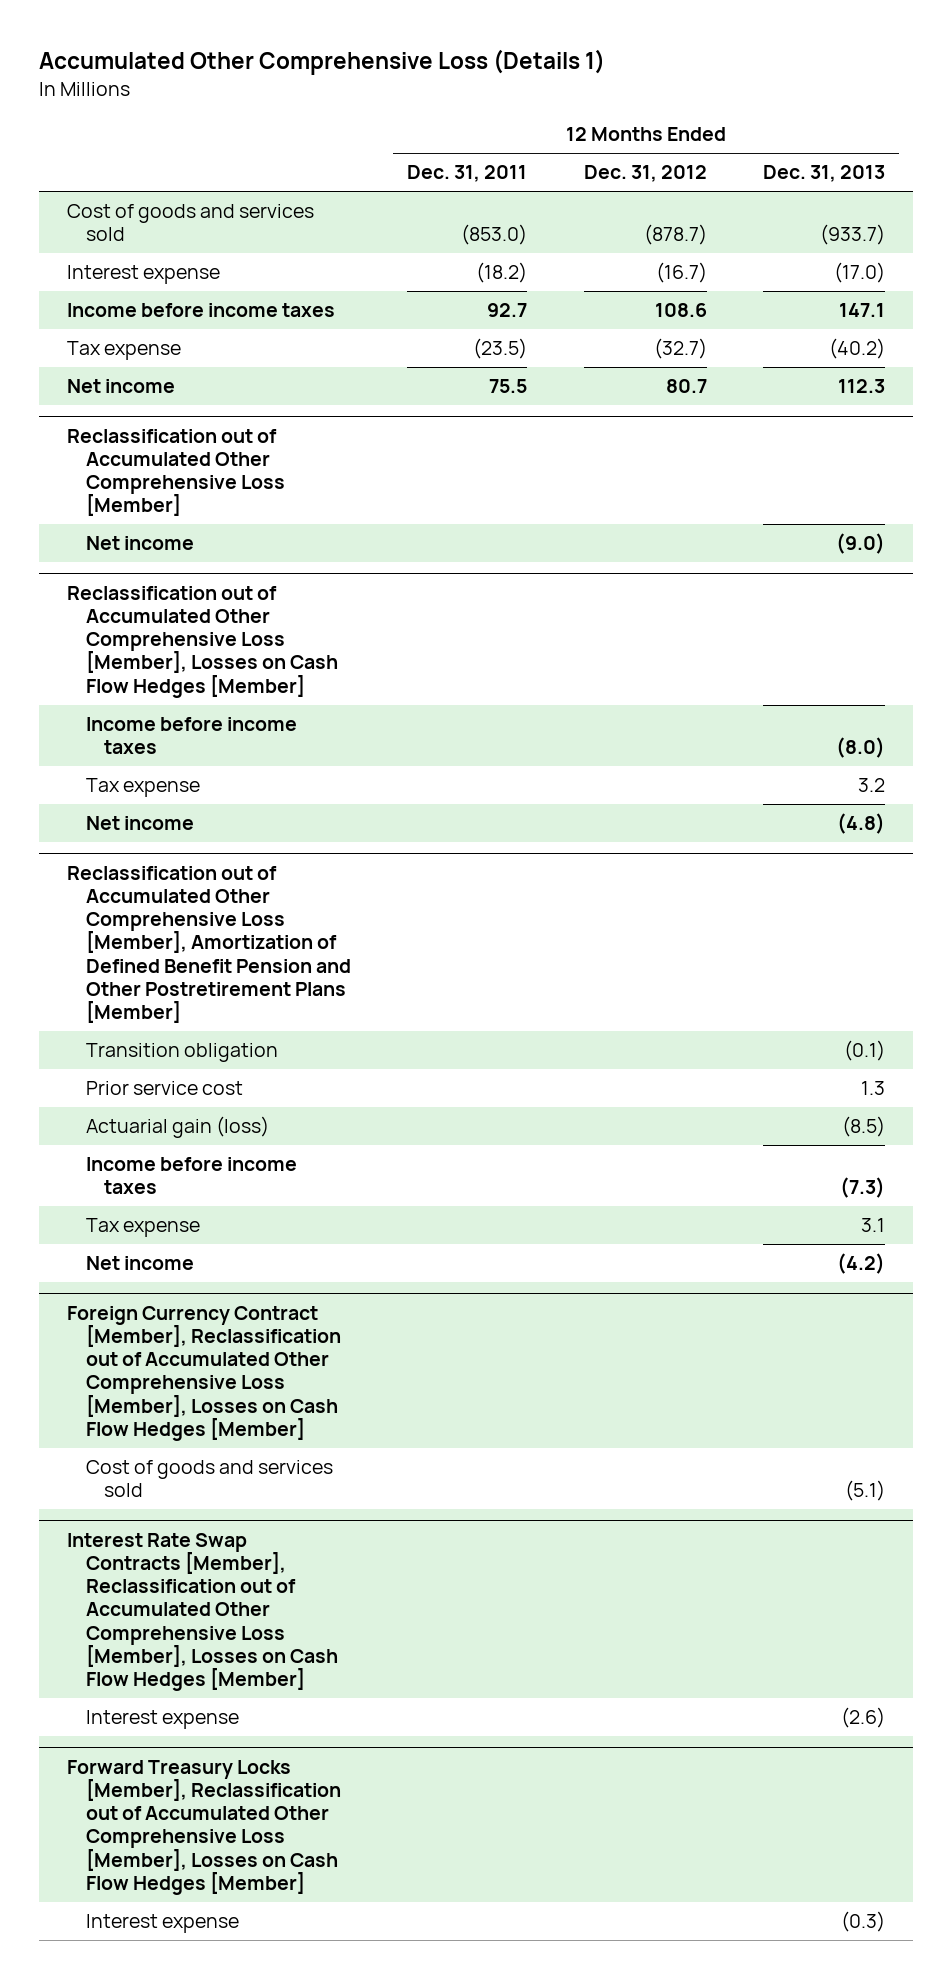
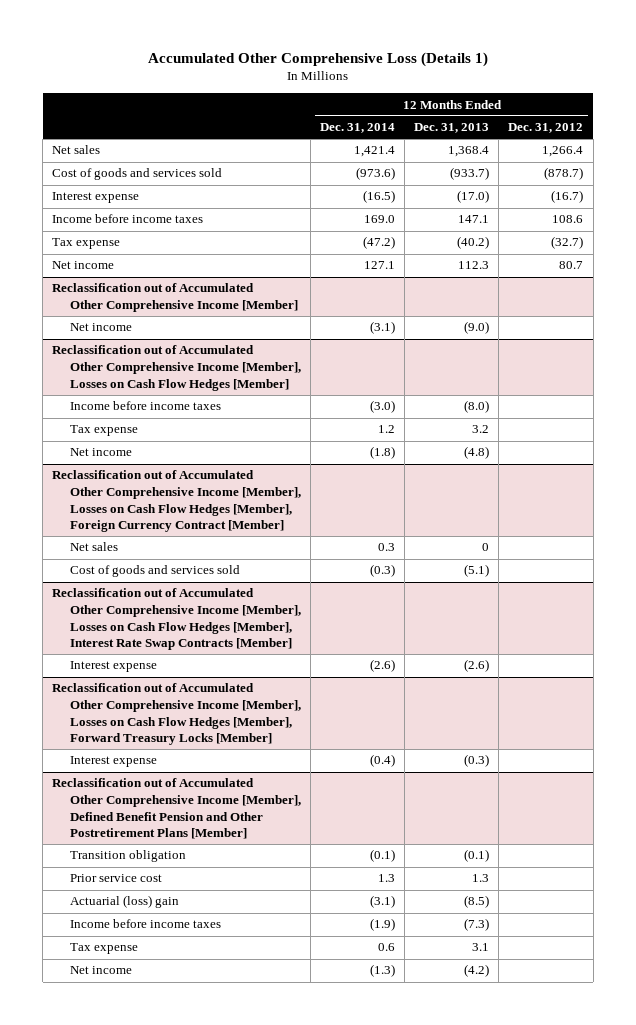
[407,165,528,183] Dec. 31, 2011 -> none
none -> [319,123,395,134] Dec. 31, 2014
none -> [52,145,101,155] Net sales
[67,428,285,517] Reclassification out of Accumulated Other Comprehensive Loss [Member] -> [52,283,298,312] Reclassification out of Accumulated Other Comprehensive Income [Member]
[67,585,338,698] Reclassification out of Accumulated Other Comprehensive Loss [Member], Losses on Cash Flow Hedges [Member] -> [52,345,301,391] Reclassification out of Accumulated Other Comprehensive Income [Member], Losses on Cash Flow Hedges [Member]
none -> [52,470,301,533] Reclassification out of Accumulated Other Comprehensive Income [Member], Losses on Cash Flow Hedges [Member], Foreign Currency Contract [Member]
none -> [69,542,118,552] Net sales
none -> [69,565,240,578] Cost of goods and services sold
none -> [52,588,301,651] Reclassification out of Accumulated Other Comprehensive Income [Member], Losses on Cash Flow Hedges [Member], Interest Rate Swap Contracts [Member]
none -> [69,661,157,673] Interest expense
none -> [52,683,301,746] Reclassification out of Accumulated Other Comprehensive Income [Member], Losses on Cash Flow Hedges [Member], Forward Treasury Locks [Member]
none -> [69,756,157,768] Interest expense
[67,865,351,1024] Reclassification out of Accumulated Other Comprehensive Loss [Member], Amortization of Defined Benefit Pension and Other Postretirement Plans [Member] -> [52,778,301,840] Reclassification out of Accumulated Other Comprehensive Income [Member], Defined Benefit Pension and Other Postretirement Plans [Member]
[85,1116,269,1139] Actuarial gain (loss) -> [69,895,179,909] Actuarial (loss) gain
[67,1305,341,1441] Foreign Currency Contract [Member], Reclassification out of Accumulated Other Comprehensive Loss [Member], Losses on Cash Flow Hedges [Member] -> none
[85,1460,333,1498] Cost of goods and services sold -> none
[67,1532,338,1692] Interest Rate Swap Contracts [Member], Reclassification out of Accumulated Other Comprehensive Loss [Member], Losses on Cash Flow Hedges [Member] -> none
[85,1710,239,1730] Interest expense -> none
[67,1759,341,1895] Forward Treasury Locks [Member], Reclassification out of Accumulated Other Comprehensive Loss [Member], Losses on Cash Flow Hedges [Member] -> none
[85,1914,239,1934] Interest expense -> none

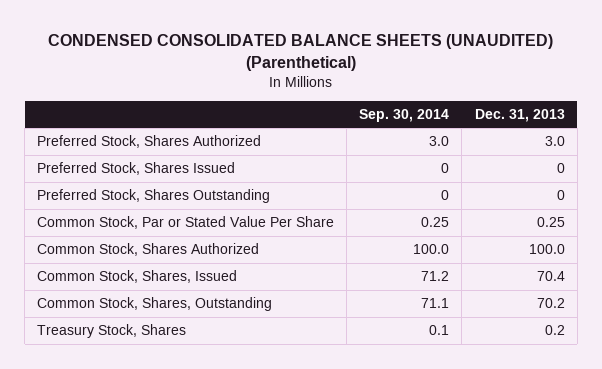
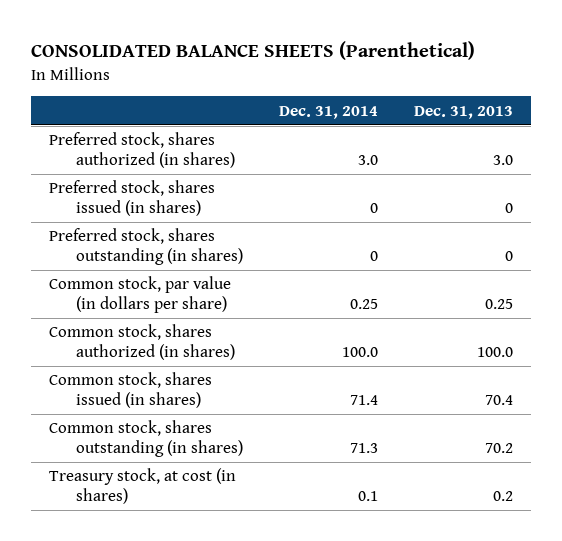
[47,34,553,71] CONDENSED CONSOLIDATED BALANCE SHEETS (UNAUDITED) (Parenthetical) -> [31,41,476,61] CONSOLIDATED BALANCE SHEETS (Parenthetical)
[359,108,450,122] Sep. 30, 2014 -> none
none -> [279,105,379,119] Dec. 31, 2014
[37,135,262,149] Preferred Stock, Shares Authorized -> [49,132,235,169] Preferred stock, shares authorized (in shares)
[37,162,236,176] Preferred Stock, Shares Issued -> [49,180,216,217] Preferred stock, shares issued (in shares)
[37,189,271,204] Preferred Stock, Shares Outstanding -> [49,228,243,266] Preferred stock, shares outstanding (in shares)
[37,216,335,230] Common Stock, Par or Stated Value Per Share -> [49,276,232,314] Common stock, par value (in dollars per share)
[37,243,260,257] Common Stock, Shares Authorized -> [49,324,235,361] Common stock, shares authorized (in shares)
[37,270,238,284] Common Stock, Shares, Issued -> [49,372,213,409] Common stock, shares issued (in shares)
[37,297,273,312] Common Stock, Shares, Outstanding -> [49,420,243,458] Common stock, shares outstanding (in shares)
[37,324,187,339] Treasury Stock, Shares -> [49,468,237,505] Treasury stock, at cost (in shares)

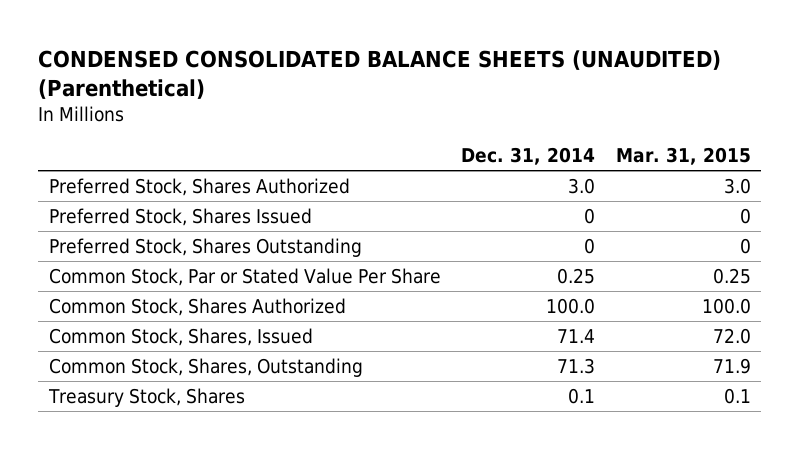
[31,41,476,61] CONSOLIDATED BALANCE SHEETS (Parenthetical) -> [38,50,722,100] CONDENSED CONSOLIDATED BALANCE SHEETS (UNAUDITED) (Parenthetical)
[414,105,514,119] Dec. 31, 2013 -> none
none -> [615,146,751,165] Mar. 31, 2015
[49,132,235,169] Preferred stock, shares authorized (in shares) -> [48,177,350,196] Preferred Stock, Shares Authorized
[49,180,216,217] Preferred stock, shares issued (in shares) -> [48,207,312,226] Preferred Stock, Shares Issued
[49,228,243,266] Preferred stock, shares outstanding (in shares) -> [48,237,362,257] Preferred Stock, Shares Outstanding
[49,276,232,314] Common stock, par value (in dollars per share) -> [48,267,441,286] Common Stock, Par or Stated Value Per Share
[49,324,235,361] Common stock, shares authorized (in shares) -> [48,297,346,316] Common Stock, Shares Authorized
[49,372,213,409] Common stock, shares issued (in shares) -> [48,327,313,346] Common Stock, Shares, Issued
[49,420,243,458] Common stock, shares outstanding (in shares) -> [48,357,363,377] Common Stock, Shares, Outstanding
[49,468,237,505] Treasury stock, at cost (in shares) -> [47,387,245,407] Treasury Stock, Shares

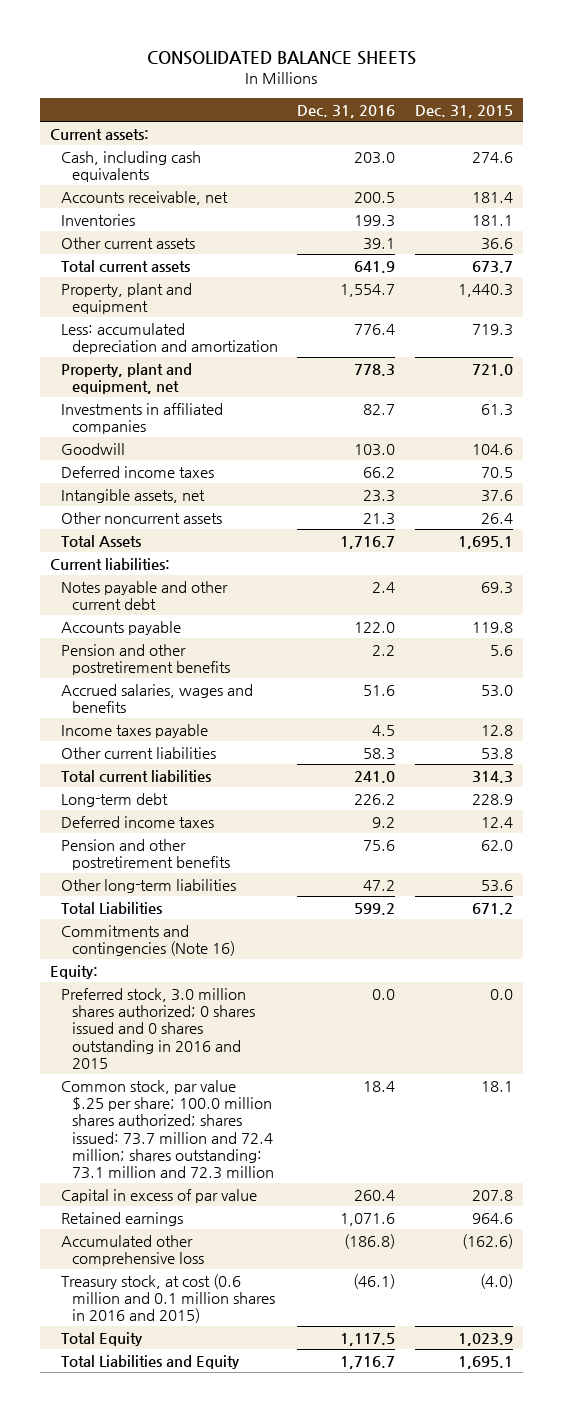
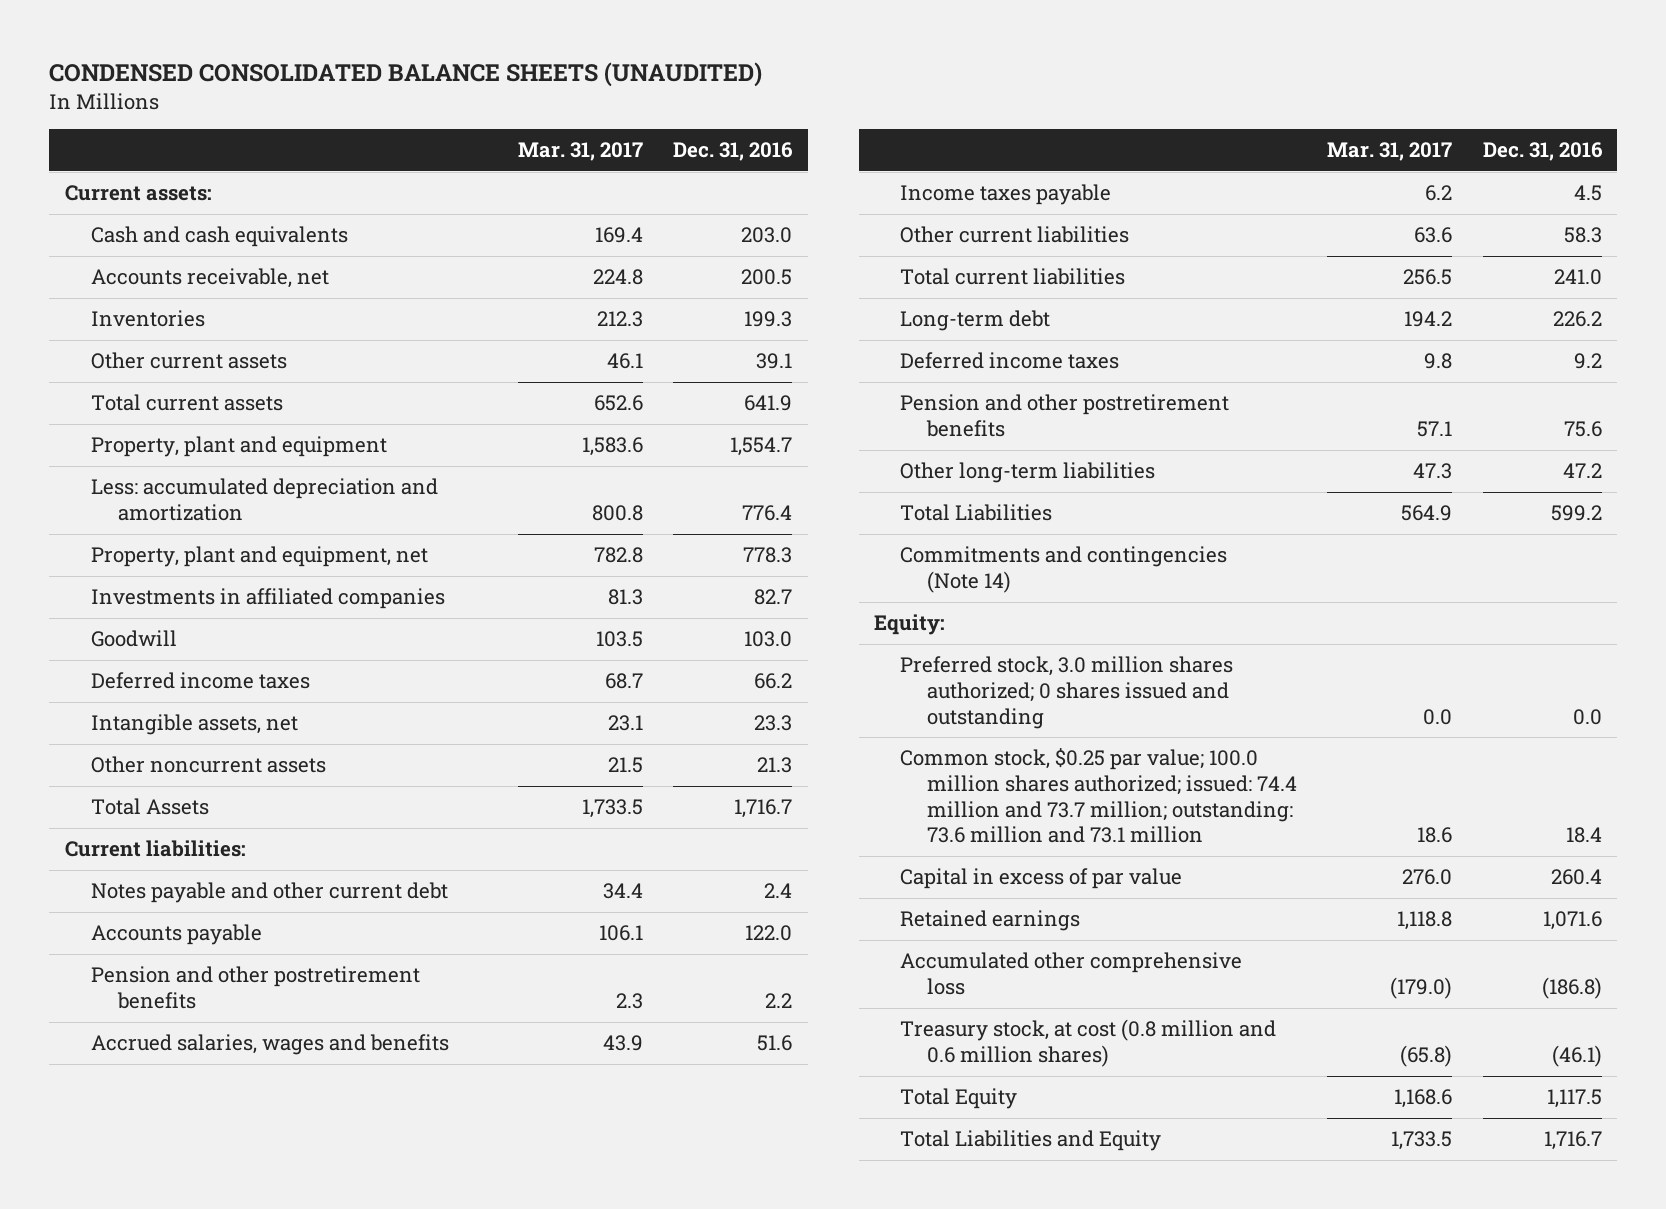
[147,51,417,66] CONSOLIDATED BALANCE SHEETS -> [49,62,763,88] CONDENSED CONSOLIDATED BALANCE SHEETS (UNAUDITED)
[414,105,513,119] Dec. 31, 2015 -> none
none -> [518,142,644,162] Mar. 31, 2017
[60,150,201,182] Cash, including cash equivalents -> [91,226,349,248] Cash and cash equivalents
[60,924,235,956] Commitments and contingencies (Note 16) -> [900,546,1228,593] Commitments and contingencies (Note 14)
[60,987,255,1069] Preferred stock, 3.0 million shares authorized; 0 shares issued and 0 shares outstanding in 2016 and 2015 -> [900,656,1234,729] Preferred stock, 3.0 million shares authorized; 0 shares issued and outstanding
[60,1079,274,1180] Common stock, par value $.25 per share; 100.0 million shares authorized; shares issued: 73.7 million and 72.4 million; shares outstanding: 73.1 million and 72.3 million -> [900,748,1298,844] Common stock, $0.25 par value; 100.0 million shares authorized; issued: 74.4 million and 73.7 million; outstanding: 73.6 million and 73.1 million
[60,1273,275,1324] Treasury stock, at cost (0.6 million and 0.1 million shares in 2016 and 2015) -> [900,1019,1277,1067] Treasury stock, at cost (0.8 million and 0.6 million shares)

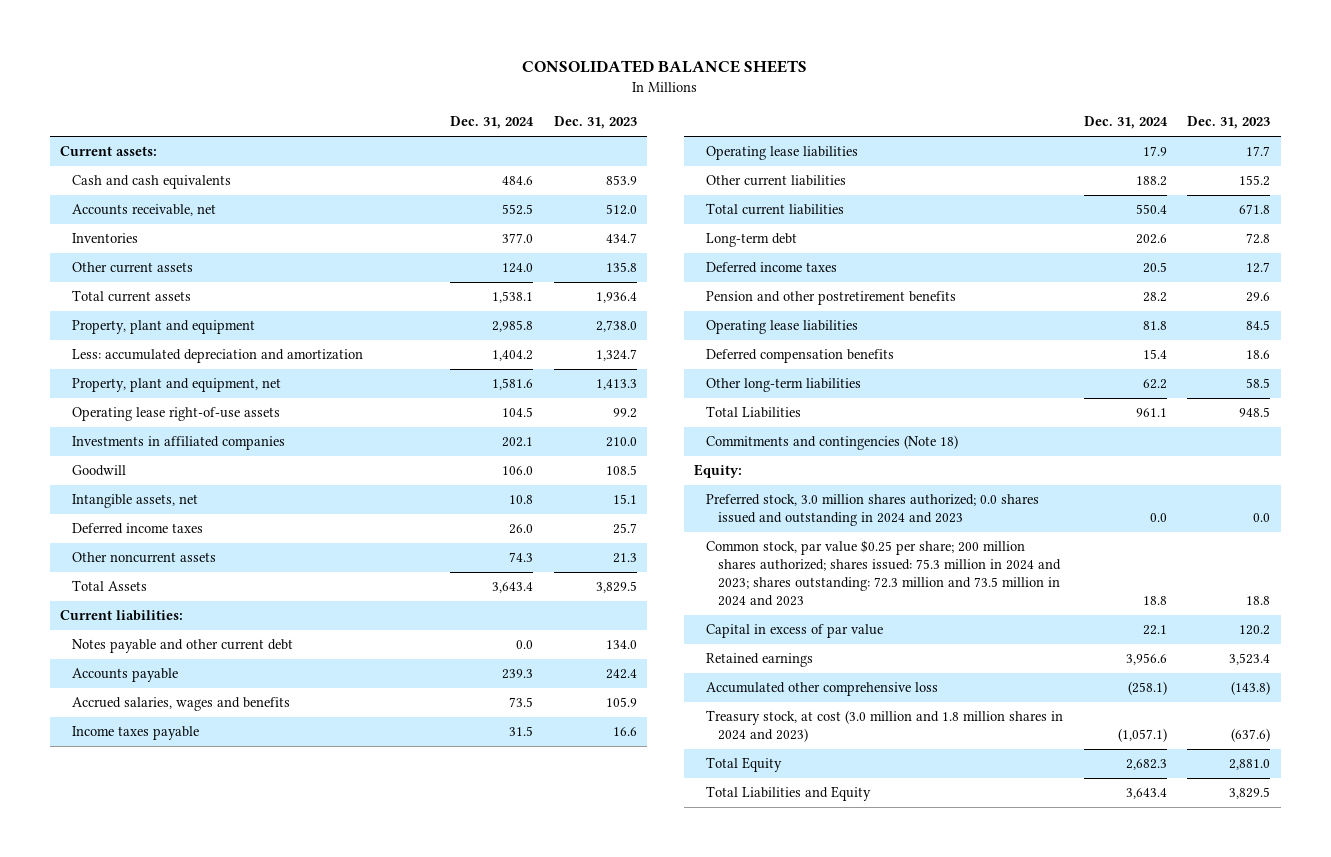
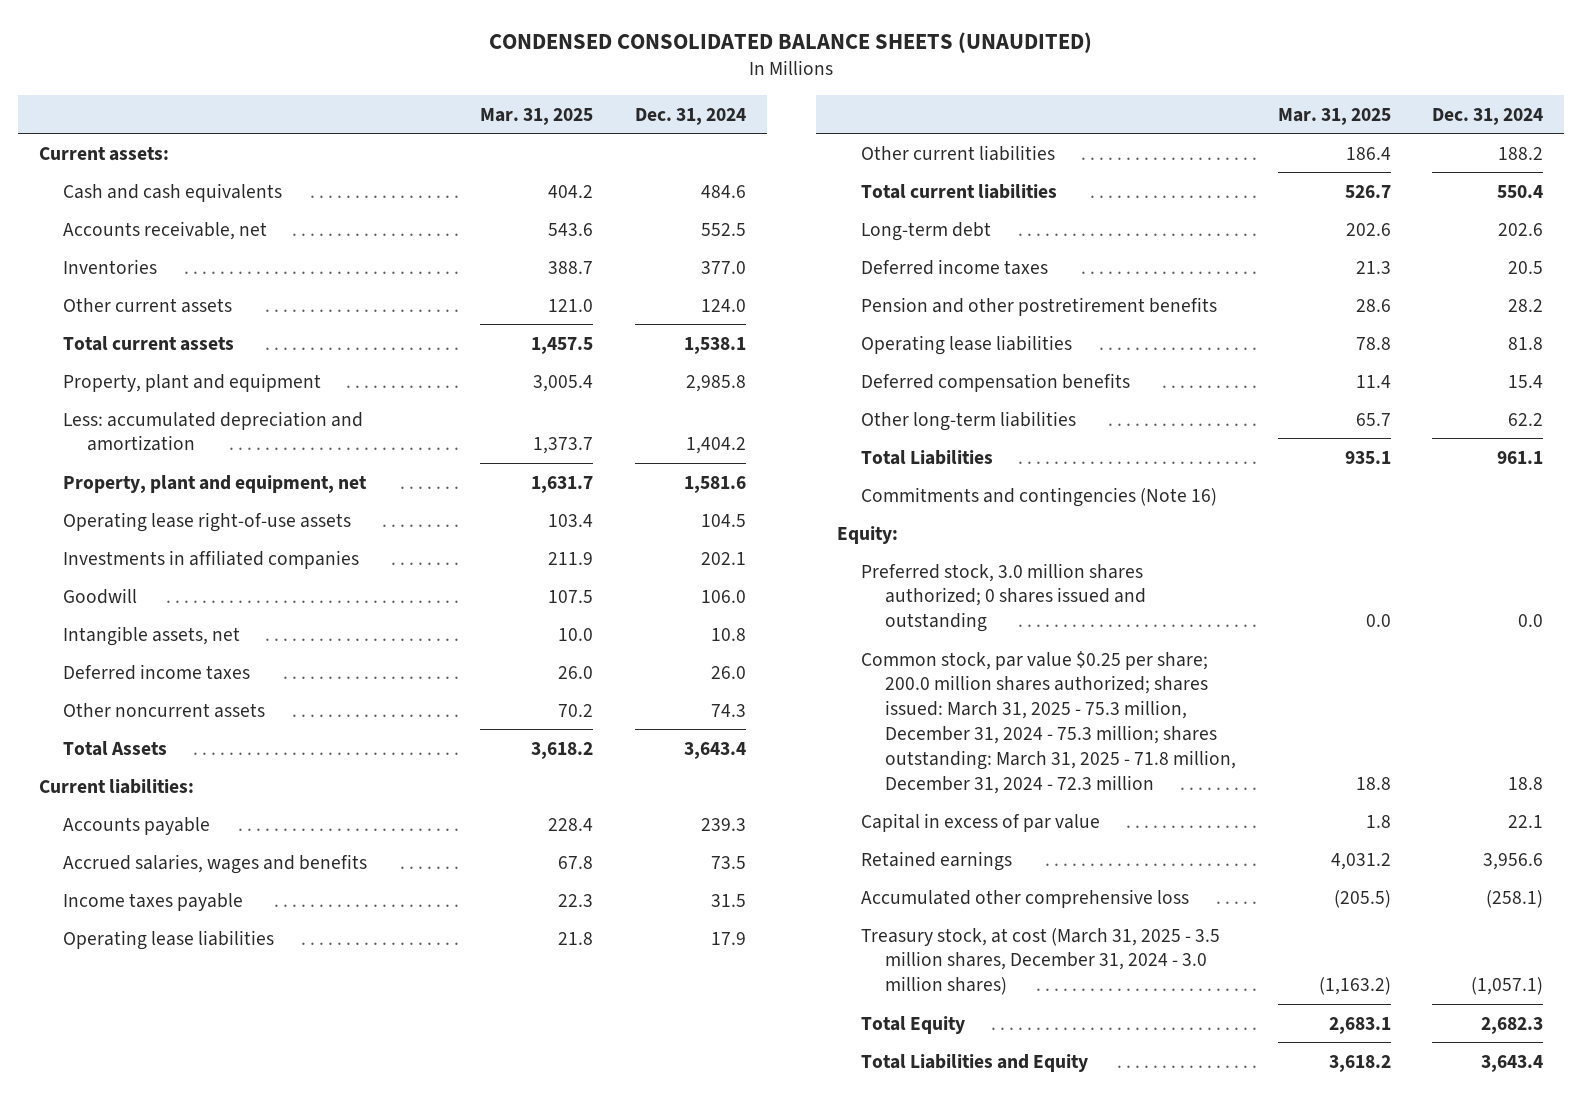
[522,60,808,74] CONSOLIDATED BALANCE SHEETS -> [489,31,1093,53] CONDENSED CONSOLIDATED BALANCE SHEETS (UNAUDITED)
[553,116,637,130] Dec. 31, 2023 -> none
none -> [480,107,594,125] Mar. 31, 2025
[72,639,294,654] Notes payable and other current debt -> none
[706,435,959,451] Commitments and contingencies (Note 18) -> [860,486,1217,507] Commitments and contingencies (Note 16)
[706,494,1040,527] Preferred stock, 3.0 million shares authorized; 0.0 shares issued and outstanding in 2024 and 2023 -> [860,562,1146,633] Preferred stock, 3.0 million shares authorized; 0 shares issued and outstanding
[706,540,1062,607] Common stock, par value $0.25 per share; 200 million shares authorized; shares issued: 75.3 million in 2024 and 2023; shares outstanding: 72.3 million and 73.5 million in 2024 and 2023 -> [860,650,1236,794] Common stock, par value $0.25 per share; 200.0 million shares authorized; shares issued: March 31, 2025 - 75.3 million, December 31, 2024 - 75.3 million; shares outstanding: March 31, 2025 - 71.8 million, December 31, 2024 - 72.3 million
[706,710,1064,743] Treasury stock, at cost (3.0 million and 1.8 million shares in 2024 and 2023) -> [860,927,1220,996] Treasury stock, at cost (March 31, 2025 - 3.5 million shares, December 31, 2024 - 3.0 million shares)

